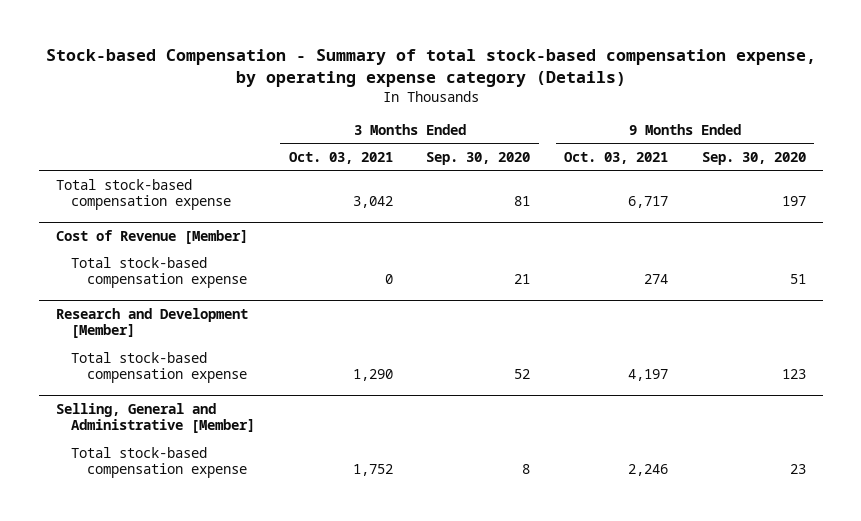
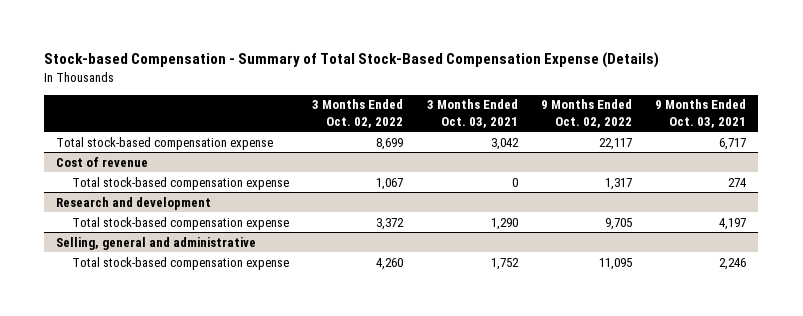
[45,48,816,87] Stock-based Compensation - Summary of total stock-based compensation expense, by operating expense category (Details) -> [44,52,660,69] Stock-based Compensation - Summary of Total Stock-Based Compensation Expense (Details)
[426,151,531,165] Sep. 30, 2020 -> none
[701,151,806,165] Sep. 30, 2020 -> none
none -> [312,99,404,128] 3 Months Ended Oct. 02, 2022
none -> [541,99,633,128] 9 Months Ended Oct. 02, 2022
[55,229,248,244] Cost of Revenue [Member] -> [56,156,149,167] Cost of revenue
[55,307,248,339] Research and Development [Member] -> [56,196,212,210] Research and development
[55,402,256,434] Selling, General and Administrative [Member] -> [56,236,257,250] Selling, general and administrative

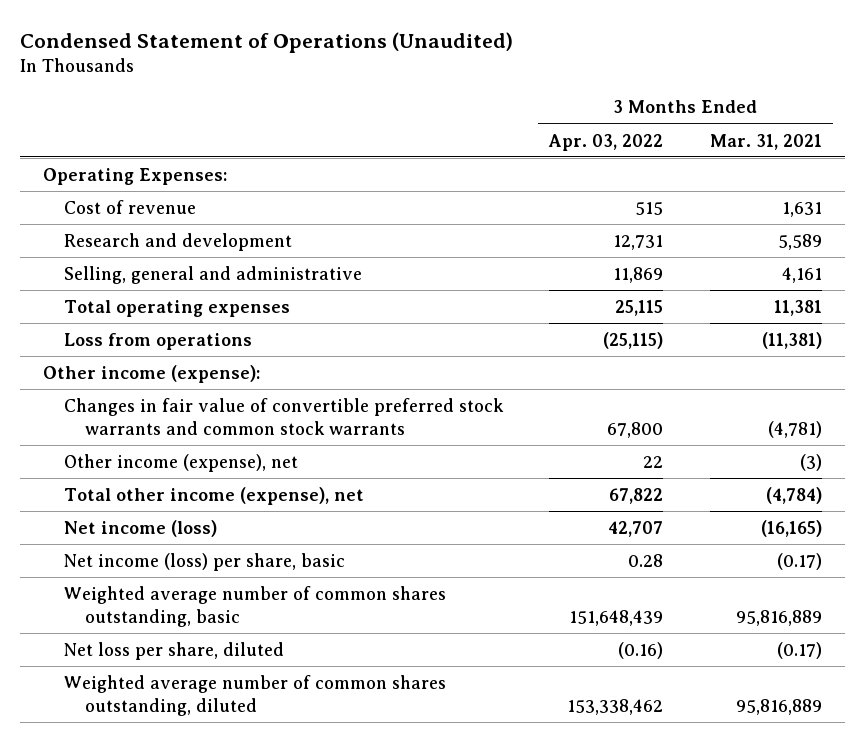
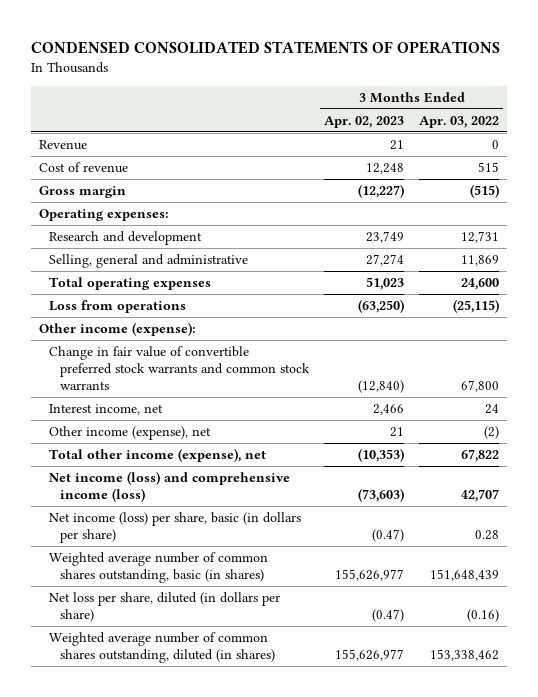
[19,31,513,53] Condensed Statement of Operations (Unaudited) -> [31,41,501,55] CONDENSED CONSOLIDATED STATEMENTS OF OPERATIONS
[709,133,822,150] Mar. 31, 2021 -> none
none -> [324,115,405,128] Apr. 02, 2023
[42,167,227,185] Operating Expenses: -> none
none -> [38,139,87,150] Revenue
none -> [38,185,126,198] Gross margin
none -> [38,208,169,221] Operating expenses:
[615,299,664,316] 25,115 -> [461,277,500,290] 24,600
[63,397,504,435] Changes in fair value of convertible preferred stock warrants and common stock warrants -> [49,345,311,391] Change in fair value of convertible preferred stock warrants and common stock warrants
none -> [49,403,164,415] Interest income, net
[643,455,664,468] 22 -> [484,425,500,439] (2)
[63,519,217,537] Net income (loss) -> [49,470,291,502] Net income (loss) and comprehensive income (loss)
[63,552,345,571] Net income (loss) per share, basic -> [49,511,302,543] Net income (loss) per share, basic (in dollars per share)
[63,585,446,627] Weighted average number of common shares outstanding, basic -> [49,551,269,583] Weighted average number of common shares outstanding, basic (in shares)
[63,641,284,660] Net loss per share, diluted -> [49,591,281,622] Net loss per share, diluted (in dollars per share)
[63,674,446,716] Weighted average number of common shares outstanding, diluted -> [49,631,276,663] Weighted average number of common shares outstanding, diluted (in shares)

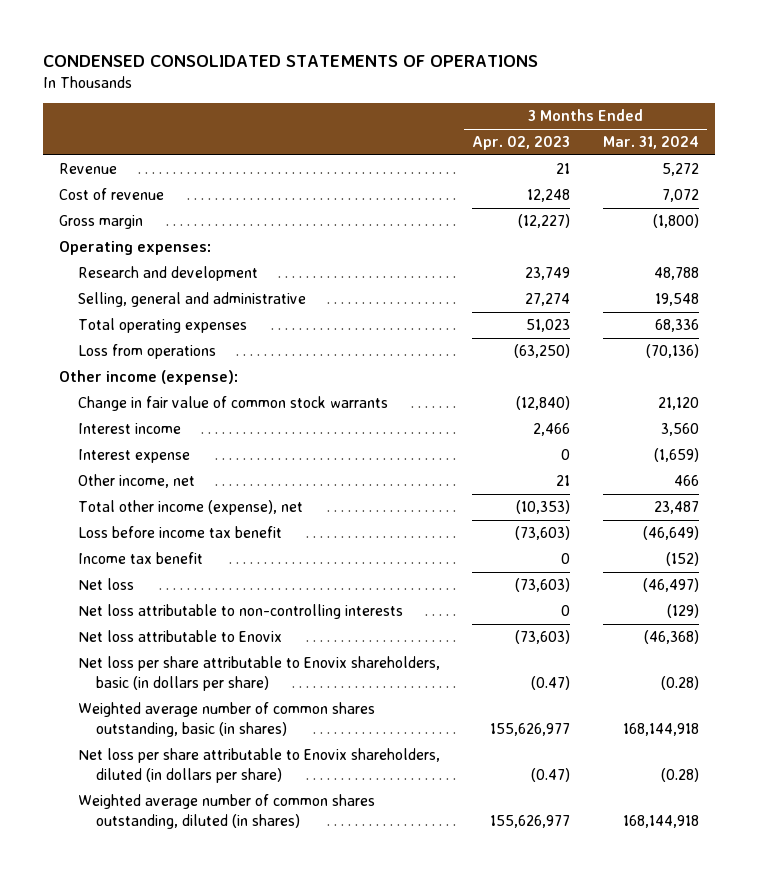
[419,115,500,128] Apr. 03, 2022 -> none
none -> [602,136,699,150] Mar. 31, 2024
[49,345,311,391] Change in fair value of convertible preferred stock warrants and common stock warrants -> [77,396,388,412] Change in fair value of common stock warrants
[49,403,164,415] Interest income, net -> [77,423,181,435] Interest income
none -> [77,449,190,464] Interest expense
[49,425,212,440] Other income (expense), net -> [77,474,195,489] Other income, net
none -> [77,526,282,539] Loss before income tax benefit
none -> [77,552,203,565] Income tax benefit
none -> [77,578,134,591] Net loss
none -> [77,604,403,620] Net loss attributable to non-controlling interests
[49,470,291,502] Net income (loss) and comprehensive income (loss) -> [77,630,282,643] Net loss attributable to Enovix
[49,511,302,543] Net income (loss) per share, basic (in dollars per share) -> [77,656,440,692] Net loss per share attributable to Enovix shareholders, basic (in dollars per share)
[49,591,281,622] Net loss per share, diluted (in dollars per share) -> [77,748,440,784] Net loss per share attributable to Enovix shareholders, diluted (in dollars per share)

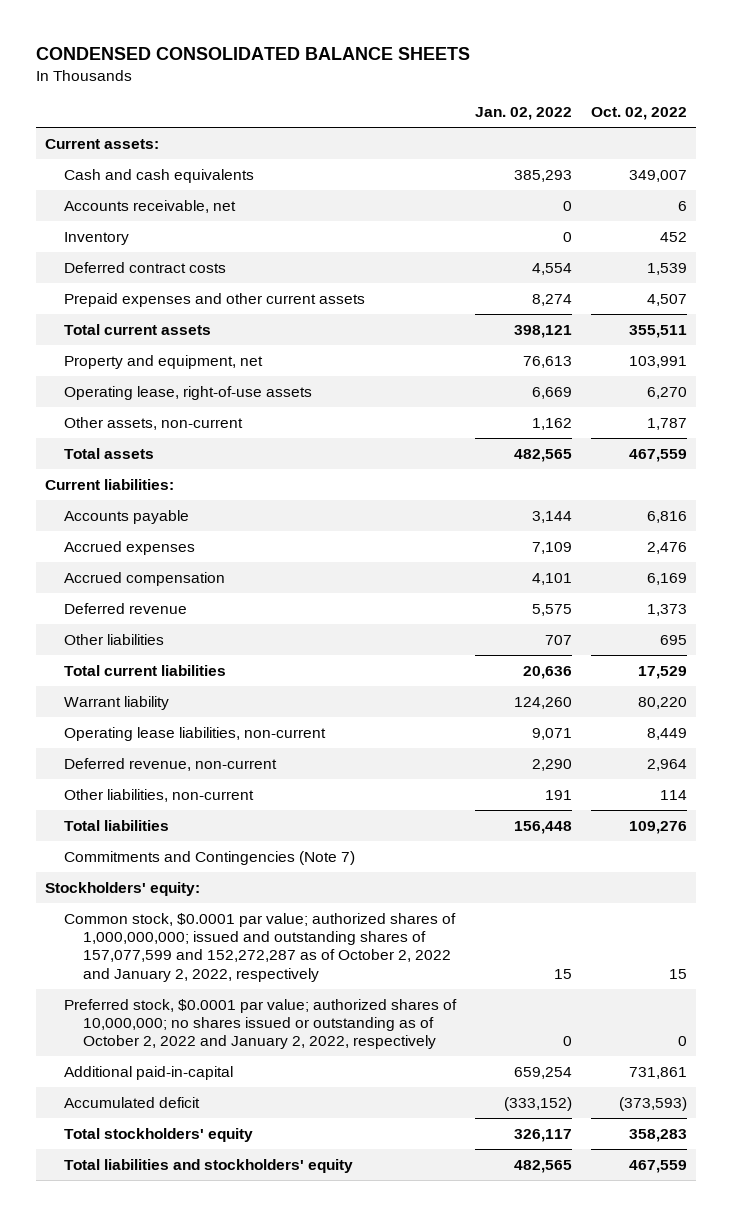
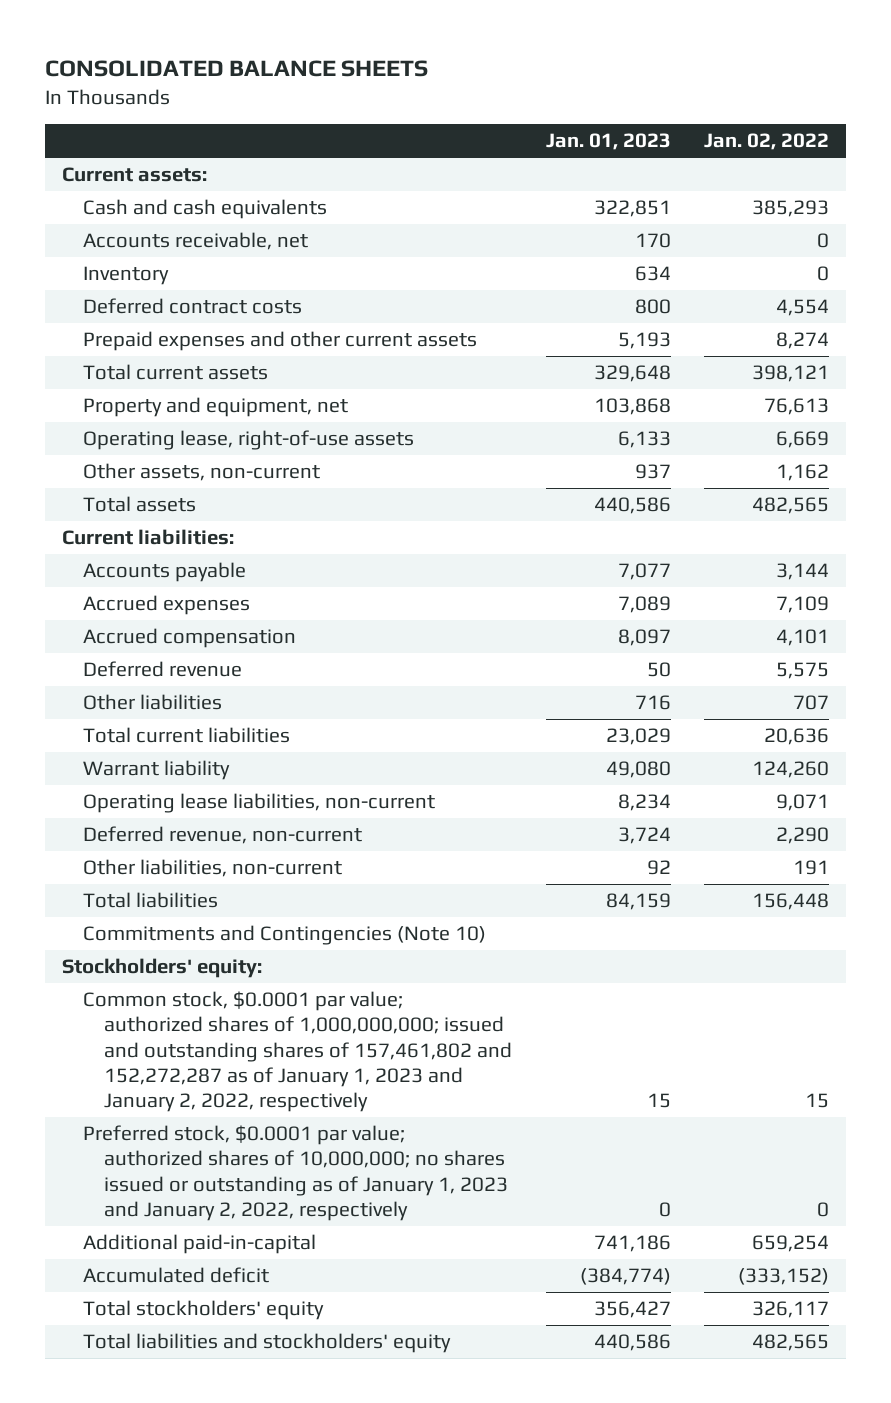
[35,47,470,61] CONDENSED CONSOLIDATED BALANCE SHEETS -> [44,60,428,78] CONSOLIDATED BALANCE SHEETS
[590,107,687,121] Oct. 02, 2022 -> none
none -> [545,133,671,151] Jan. 01, 2023
[64,850,356,865] Commitments and Contingencies (Note 7) -> [82,925,486,946] Commitments and Contingencies (Note 10)
[64,912,457,982] Common stock, $0.0001 par value; authorized shares of 1,000,000,000; issued and outstanding shares of 157,077,599 and 152,272,287 as of October 2, 2022 and January 2, 2022, respectively -> [82,991,512,1113] Common stock, $0.0001 par value; authorized shares of 1,000,000,000; issued and outstanding shares of 157,461,802 and 152,272,287 as of January 1, 2023 and January 2, 2022, respectively
[64,998,458,1050] Preferred stock, $0.0001 par value; authorized shares of 10,000,000; no shares issued or outstanding as of October 2, 2022 and January 2, 2022, respectively -> [82,1125,508,1221] Preferred stock, $0.0001 par value; authorized shares of 10,000,000; no shares issued or outstanding as of January 1, 2023 and January 2, 2022, respectively

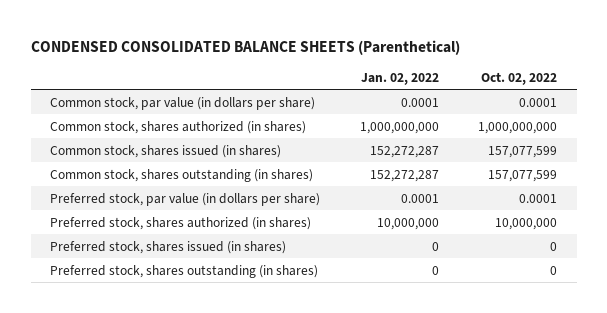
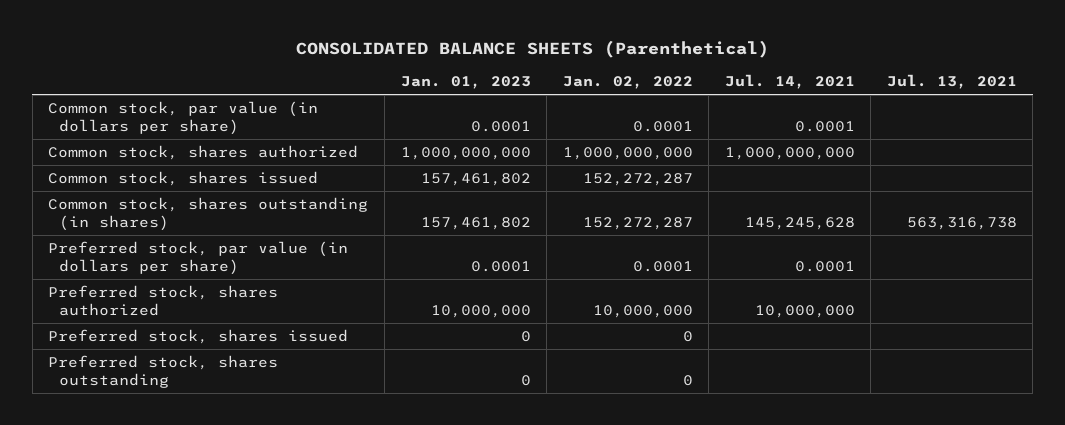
[30,39,460,55] CONDENSED CONSOLIDATED BALANCE SHEETS (Parenthetical) -> [295,39,769,58] CONSOLIDATED BALANCE SHEETS (Parenthetical)
[481,71,558,85] Oct. 02, 2022 -> none
none -> [400,75,531,89] Jan. 01, 2023
none -> [724,73,855,89] Jul. 14, 2021
none -> [886,73,1017,89] Jul. 13, 2021
[50,120,307,134] Common stock, shares authorized (in shares) -> [48,145,359,161] Common stock, shares authorized
[50,144,282,158] Common stock, shares issued (in shares) -> [48,171,319,187] Common stock, shares issued
[50,216,312,230] Preferred stock, shares authorized (in shares) -> [48,285,279,316] Preferred stock, shares authorized
[50,240,287,254] Preferred stock, shares issued (in shares) -> [48,329,349,345] Preferred stock, shares issued
[50,264,319,278] Preferred stock, shares outstanding (in shares) -> [48,355,279,388] Preferred stock, shares outstanding

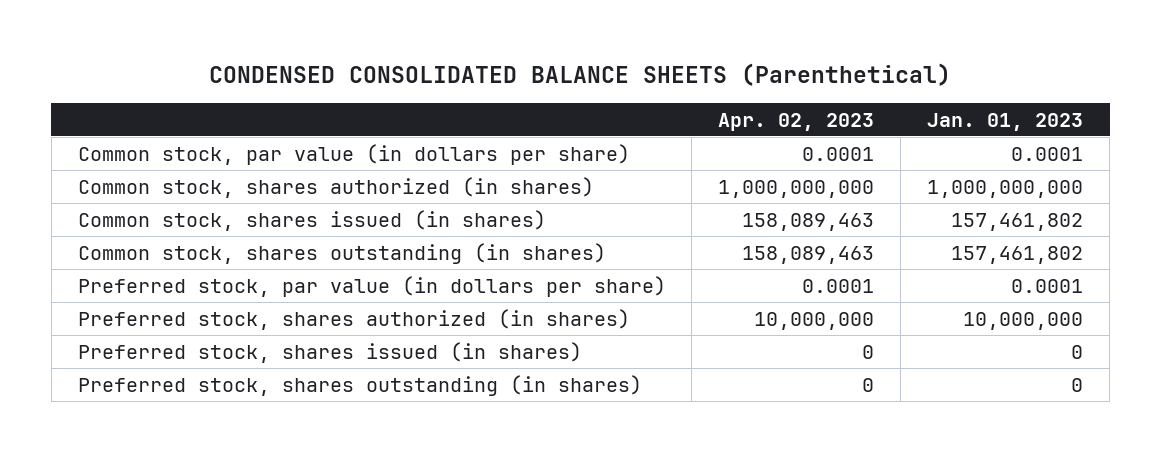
[295,39,769,58] CONSOLIDATED BALANCE SHEETS (Parenthetical) -> [209,62,952,86] CONDENSED CONSOLIDATED BALANCE SHEETS (Parenthetical)
[562,75,693,89] Jan. 02, 2022 -> none
[724,73,855,89] Jul. 14, 2021 -> none
[886,73,1017,89] Jul. 13, 2021 -> none
none -> [718,112,875,131] Apr. 02, 2023
[48,145,359,161] Common stock, shares authorized -> [77,176,594,198] Common stock, shares authorized (in shares)
[48,171,319,187] Common stock, shares issued -> [77,209,546,231] Common stock, shares issued (in shares)
[48,285,279,316] Preferred stock, shares authorized -> [77,308,630,330] Preferred stock, shares authorized (in shares)
[48,329,349,345] Preferred stock, shares issued -> [77,341,582,363] Preferred stock, shares issued (in shares)
[48,355,279,388] Preferred stock, shares outstanding -> [77,374,642,396] Preferred stock, shares outstanding (in shares)

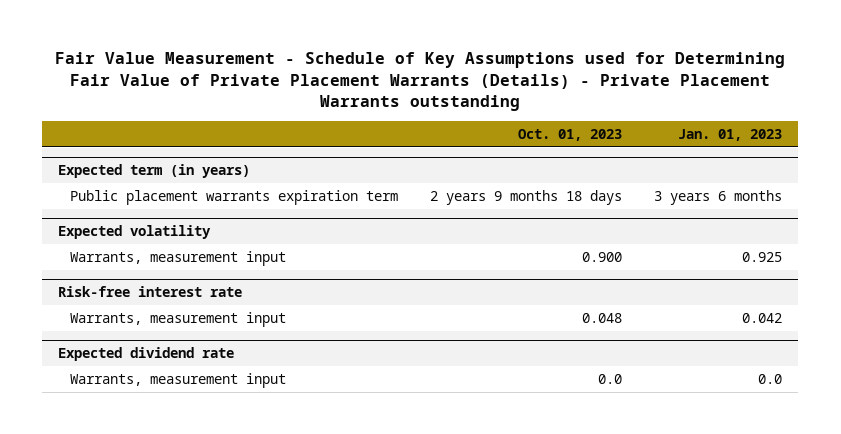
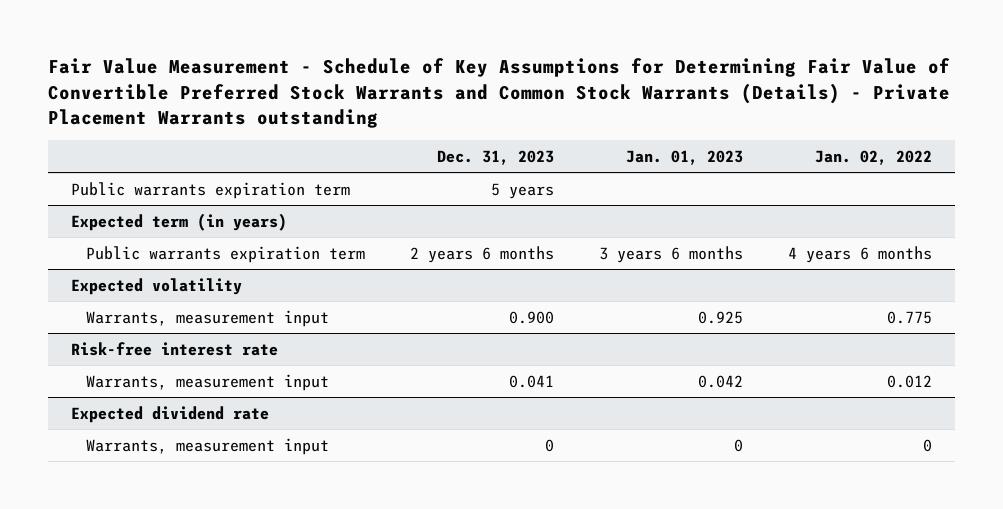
[55,51,786,112] Fair Value Measurement - Schedule of Key Assumptions used for Determining Fair Value of Private Placement Warrants (Details) - Private Placement Warrants outstanding -> [48,58,951,128] Fair Value Measurement - Schedule of Key Assumptions for Determining Fair Value of Convertible Preferred Stock Warrants and Common Stock Warrants (Details) - Private Placement Warrants outstanding
[518,128,623,141] Oct. 01, 2023 -> none
none -> [436,149,554,165] Dec. 31, 2023
none -> [815,149,933,165] Jan. 02, 2022
none -> [70,181,350,199] Public warrants expiration term
[70,189,399,205] Public placement warrants expiration term -> [85,245,365,263] Public warrants expiration term
[758,373,783,384] 0.0 -> [734,438,744,452] 0

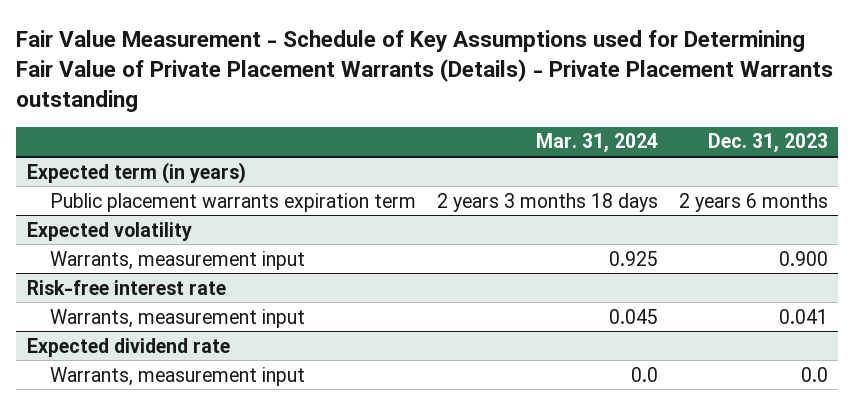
[48,58,951,128] Fair Value Measurement - Schedule of Key Assumptions for Determining Fair Value of Convertible Preferred Stock Warrants and Common Stock Warrants (Details) - Private Placement Warrants outstanding -> [16,29,834,113] Fair Value Measurement - Schedule of Key Assumptions used for Determining Fair Value of Private Placement Warrants (Details) - Private Placement Warrants outstanding
[626,149,744,165] Jan. 01, 2023 -> none
[815,149,933,165] Jan. 02, 2022 -> none
none -> [535,133,658,153] Mar. 31, 2024
[70,181,350,199] Public warrants expiration term -> none
[85,245,365,263] Public warrants expiration term -> [50,192,417,212] Public placement warrants expiration term
[544,438,554,452] 0 -> [800,366,828,382] 0.0

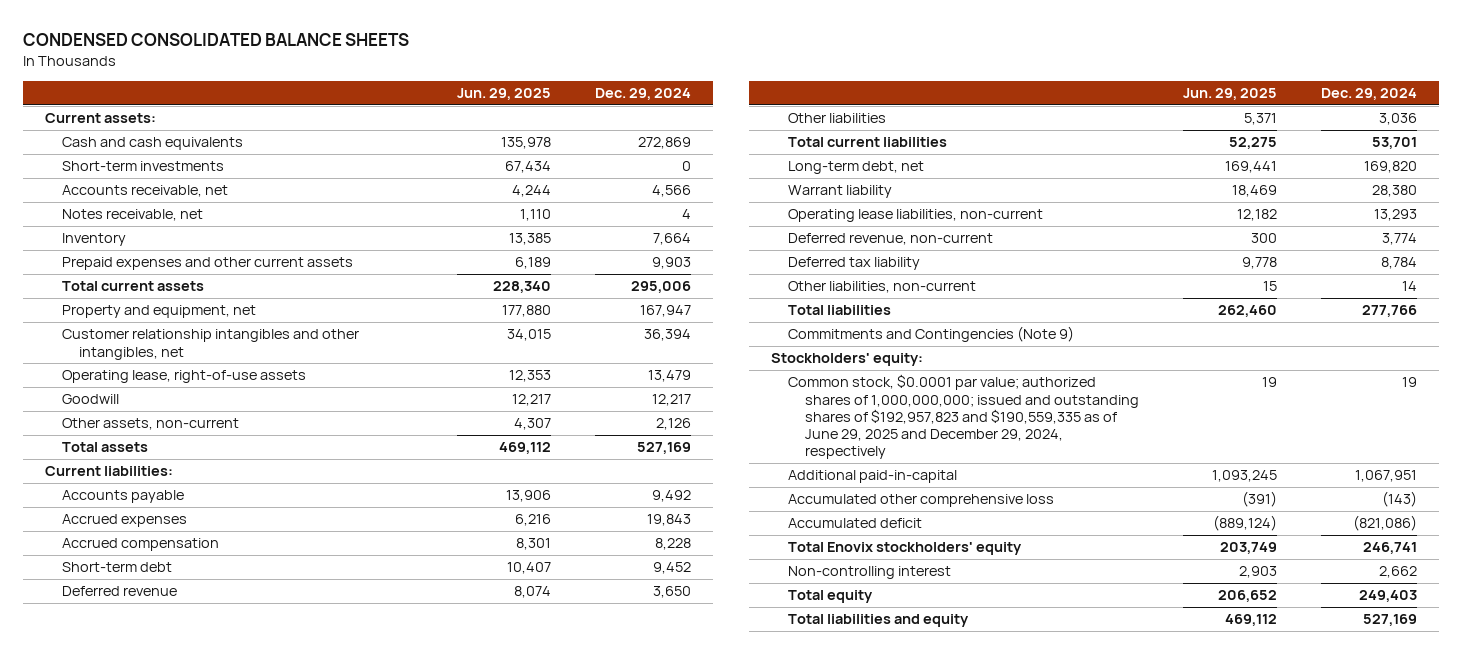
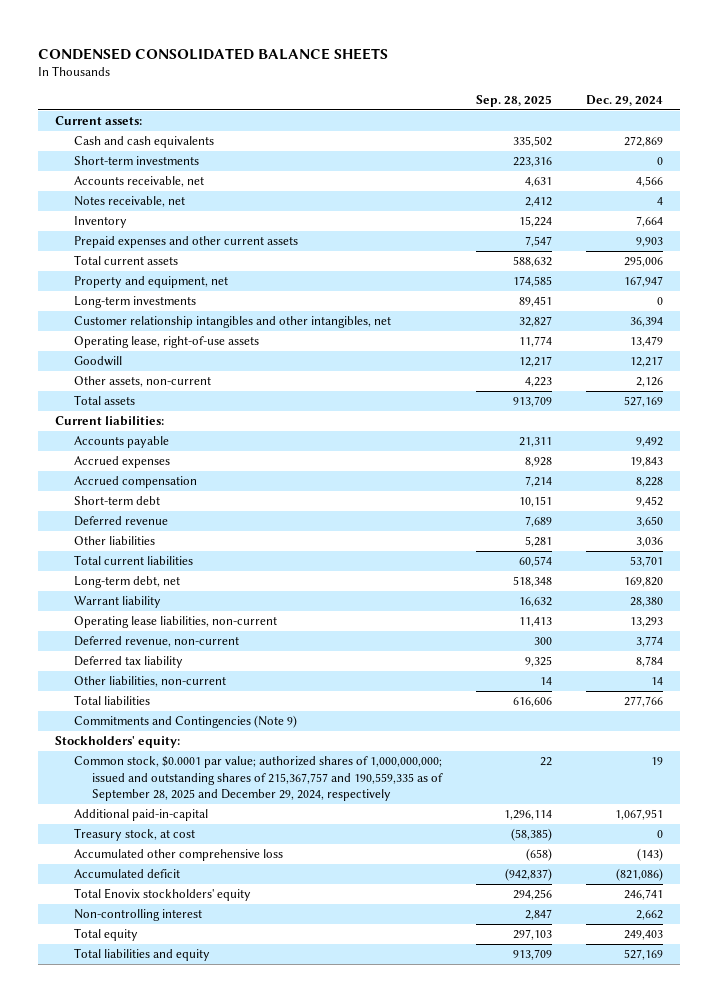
[456,87,551,100] Jun. 29, 2025 -> none
none -> [475,94,552,107] Sep. 28, 2025
none -> [73,296,196,309] Long-term investments
[788,374,1140,459] Common stock, $0.0001 par value; authorized shares of 1,000,000,000; issued and outstanding shares of $192,957,823 and $190,559,335 as of June 29, 2025 and December 29, 2024, respectively -> [73,756,443,802] Common stock, $0.0001 par value; authorized shares of 1,000,000,000; issued and outstanding shares of 215,367,757 and 190,559,335 as of September 28, 2025 and December 29, 2024, respectively
none -> [73,828,195,842] Treasury stock, at cost

